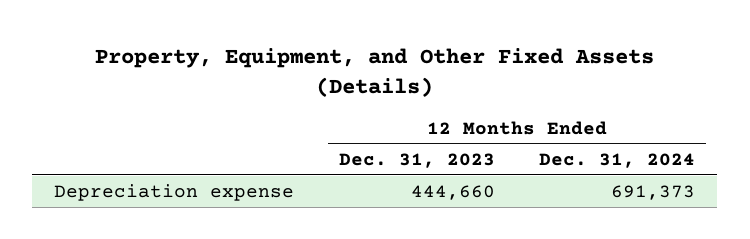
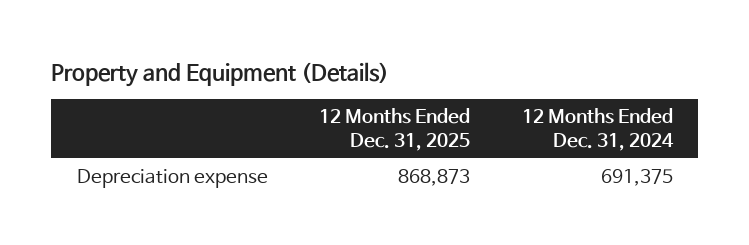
[94,47,654,97] Property, Equipment, and Other Fixed Assets (Details) -> [51,62,390,88] Property and Equipment (Details)
[338,152,495,168] Dec. 31, 2023 -> none
none -> [319,108,471,151] 12 Months Ended Dec. 31, 2025
[611,185,696,201] 691,373 -> [600,169,673,187] 691,375

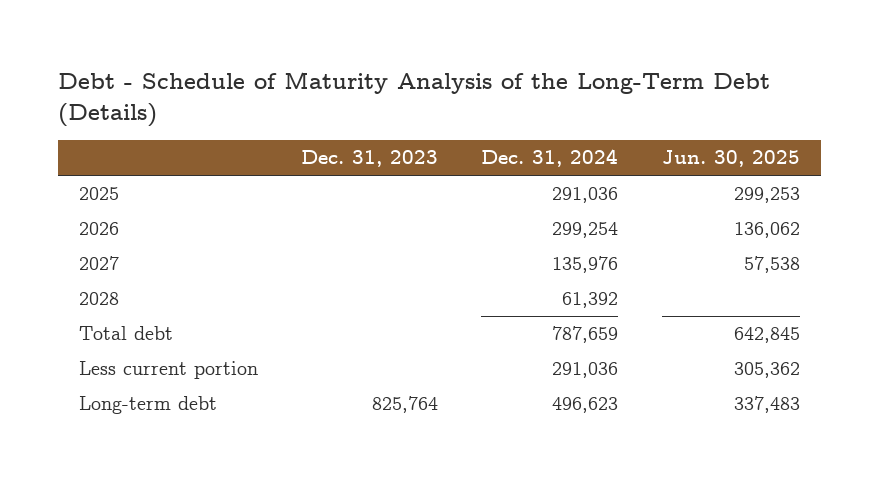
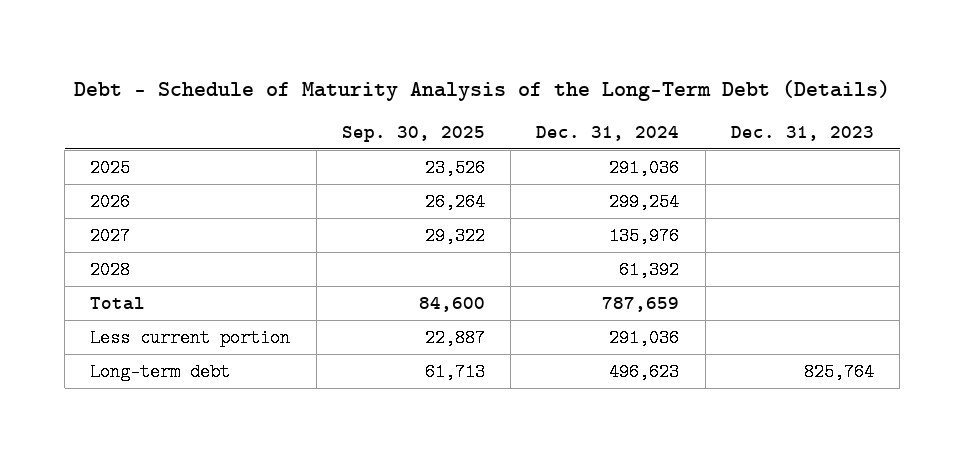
[661,150,800,168] Jun. 30, 2025 -> none
none -> [341,126,485,143] Sep. 30, 2025
[79,326,174,341] Total debt -> [90,296,146,310] Total

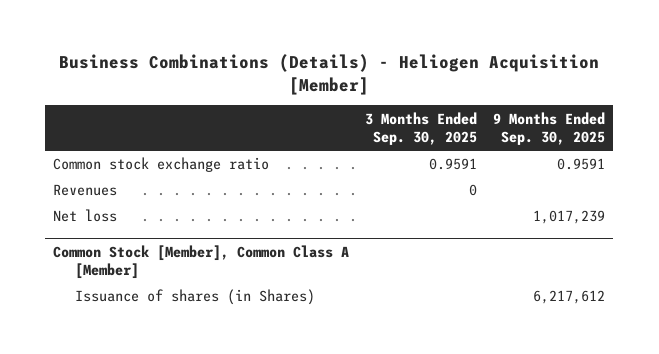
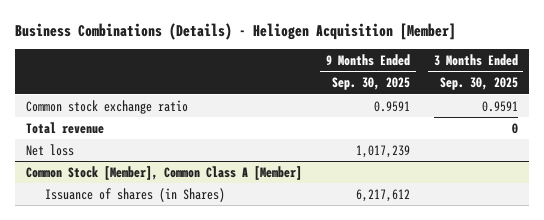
[53,184,118,197] Revenues -> [26,121,105,134] Total revenue

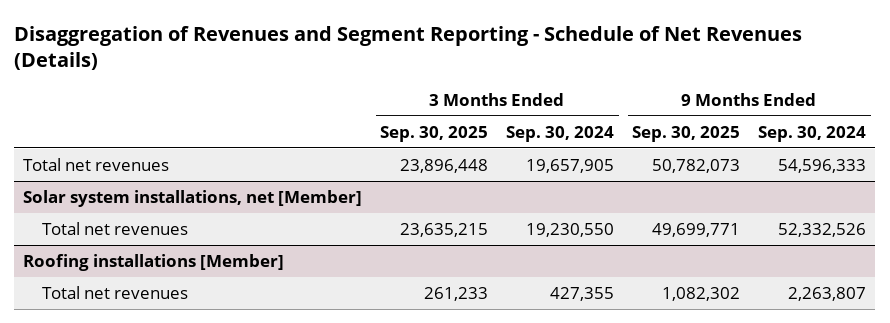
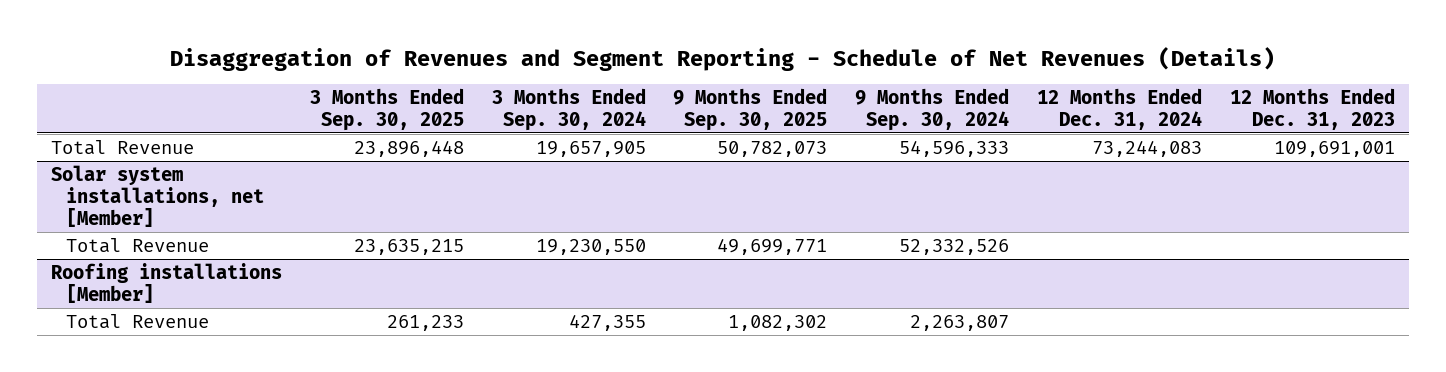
none -> [1037,88,1203,131] 12 Months Ended Dec. 31, 2024
none -> [1229,88,1395,131] 12 Months Ended Dec. 31, 2023
[23,157,170,171] Total net revenues -> [50,139,194,155] Total Revenue
[42,221,189,235] Total net revenues -> [65,237,209,253] Total Revenue
[42,285,189,299] Total net revenues -> [65,313,209,329] Total Revenue

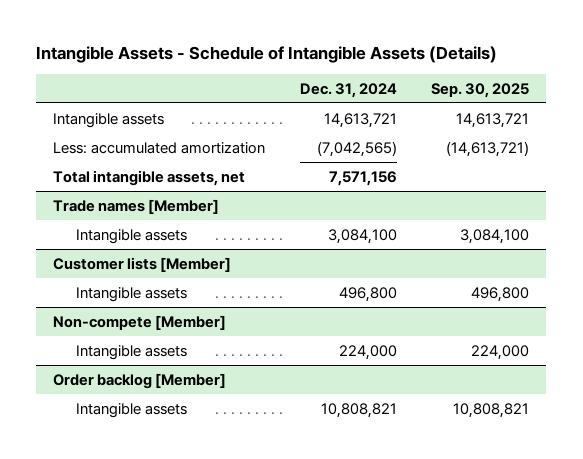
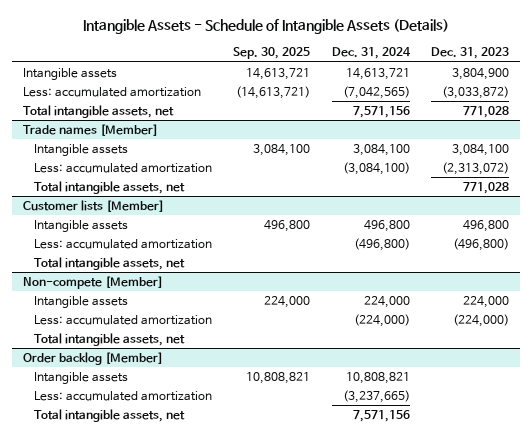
none -> [431,47,510,60] Dec. 31, 2023
none -> [33,162,212,173] Less: accumulated amortization
none -> [33,180,185,194] Total intangible assets, net
none -> [33,238,212,249] Less: accumulated amortization
none -> [33,256,185,270] Total intangible assets, net
none -> [33,314,212,325] Less: accumulated amortization
none -> [33,332,185,346] Total intangible assets, net
none -> [33,390,212,401] Less: accumulated amortization
none -> [33,408,185,422] Total intangible assets, net

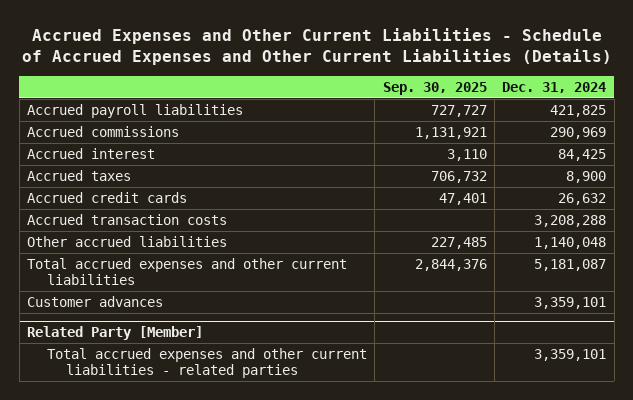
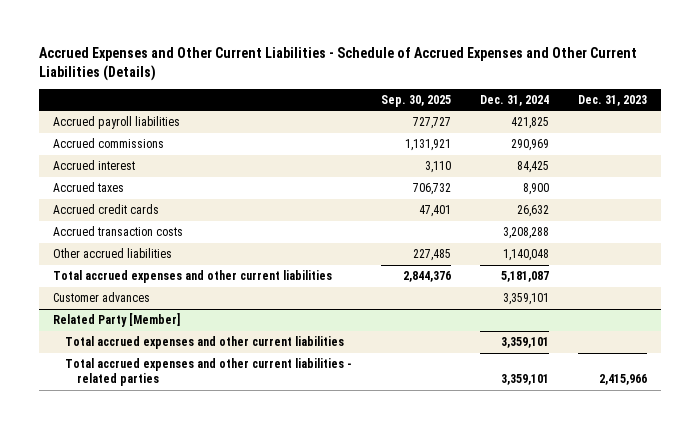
none -> [577,94,647,106] Dec. 31, 2023
none -> [65,336,345,350] Total accrued expenses and other current liabilities

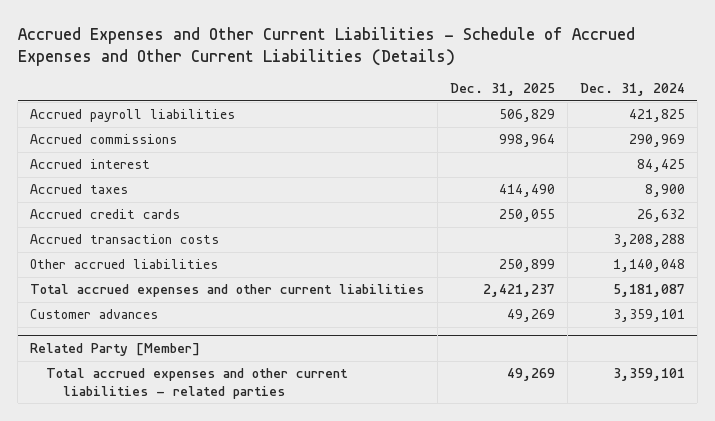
[380,94,451,107] Sep. 30, 2025 -> none
[577,94,647,106] Dec. 31, 2023 -> none
none -> [449,83,555,97] Dec. 31, 2025
[65,336,345,350] Total accrued expenses and other current liabilities -> none

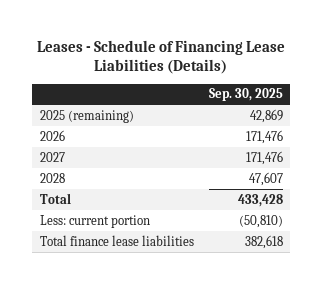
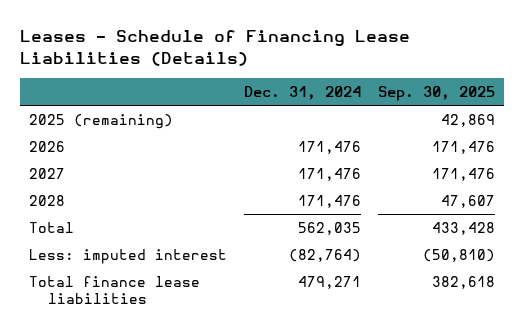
none -> [244,86,362,101] Dec. 31, 2024
[39,214,150,228] Less: current portion -> [28,248,227,264] Less: imputed interest

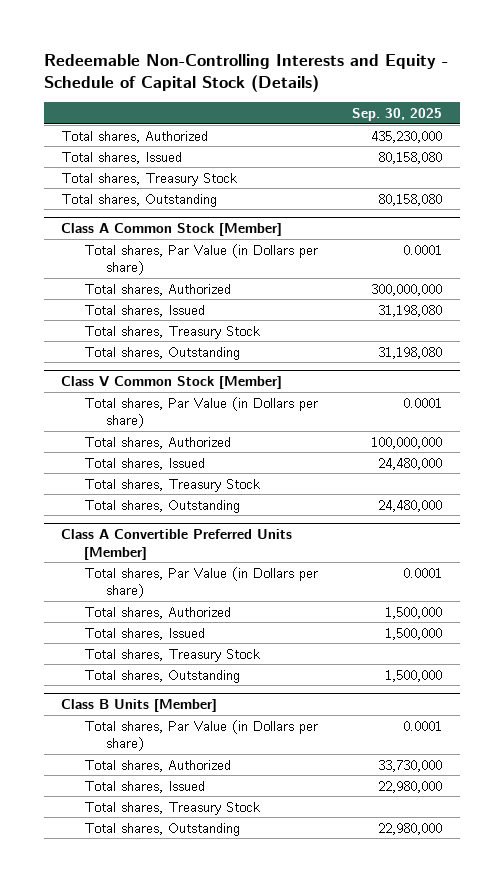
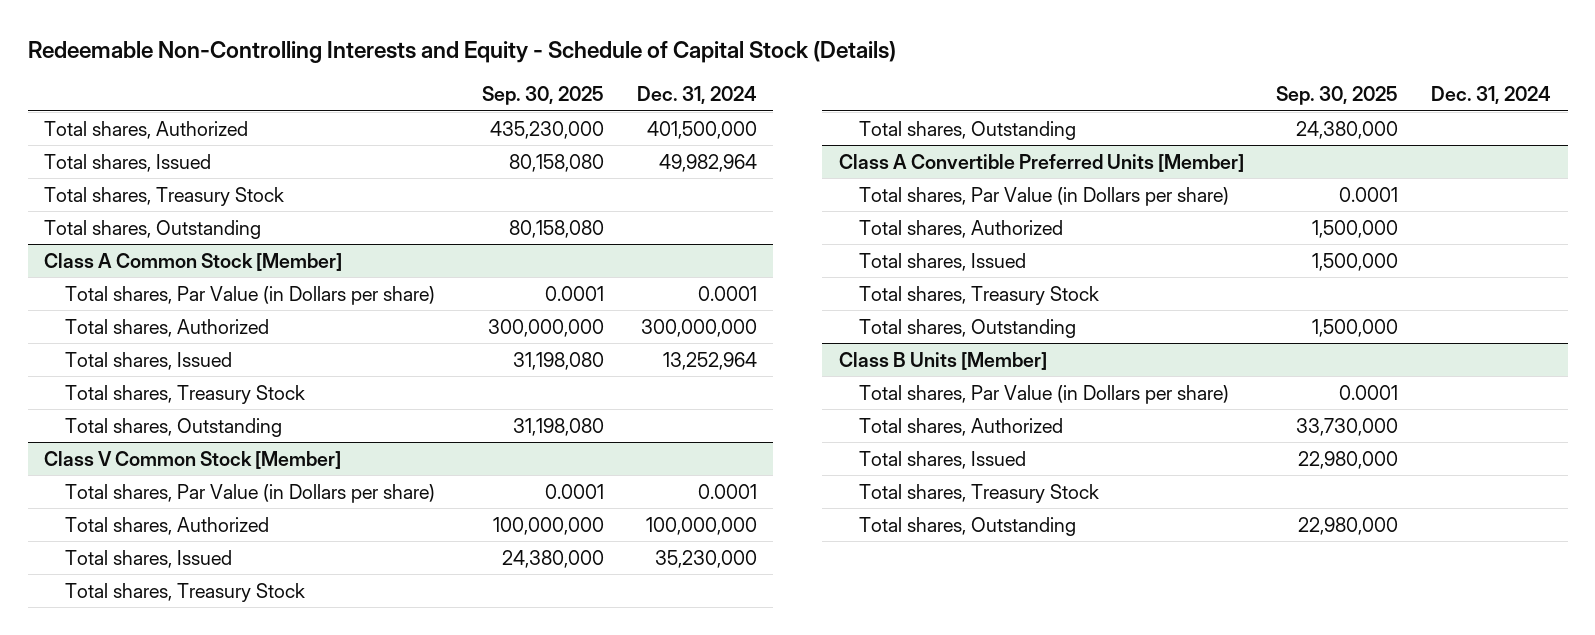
none -> [636,86,757,105] Dec. 31, 2024
[378,457,443,470] 24,480,000 -> [502,549,605,568] 24,380,000
[378,499,443,512] 24,480,000 -> [1296,120,1399,139] 24,380,000

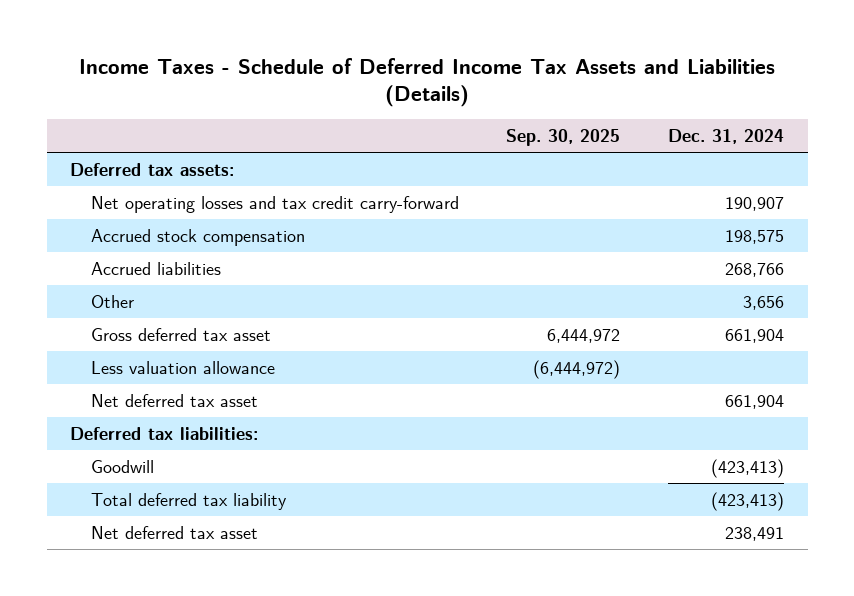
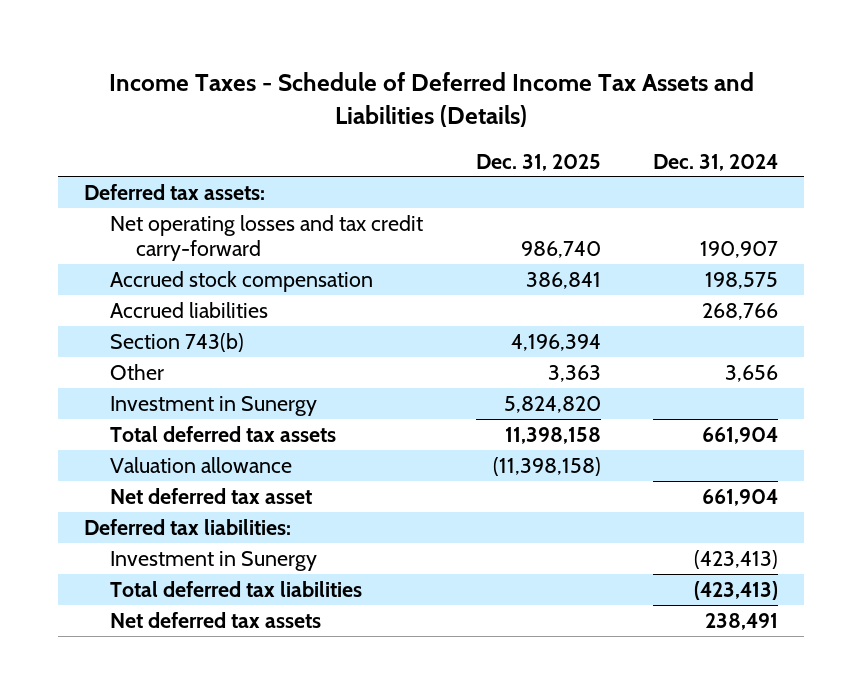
[506,128,621,146] Sep. 30, 2025 -> none
none -> [475,153,601,171] Dec. 31, 2025
none -> [110,332,245,352] Section 743(b)
none -> [110,395,318,416] Investment in Sunergy
[91,327,272,341] Gross deferred tax asset -> [110,425,337,442] Total deferred tax assets
[91,360,276,374] Less valuation allowance -> [110,456,293,473] Valuation allowance
[91,459,155,473] Goodwill -> [110,550,318,571] Investment in Sunergy
[91,492,288,510] Total deferred tax liability -> [110,580,363,597] Total deferred tax liabilities
[91,525,259,539] Net deferred tax asset -> [110,611,322,628] Net deferred tax assets

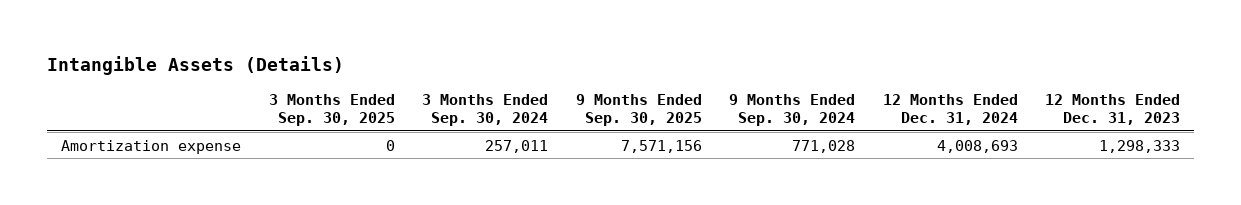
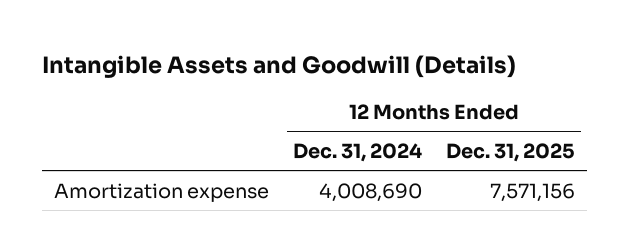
[47,56,345,76] Intangible Assets (Details) -> [42,54,517,78] Intangible Assets and Goodwill (Details)
[268,94,395,126] 3 Months Ended Sep. 30, 2025 -> none
[422,94,549,126] 3 Months Ended Sep. 30, 2024 -> none
[575,94,702,126] 9 Months Ended Sep. 30, 2025 -> none
[729,94,856,126] 9 Months Ended Sep. 30, 2024 -> none
[1045,94,1181,125] 12 Months Ended Dec. 31, 2023 -> none
none -> [446,142,576,162] Dec. 31, 2025
[936,139,1018,153] 4,008,693 -> [319,182,423,202] 4,008,690

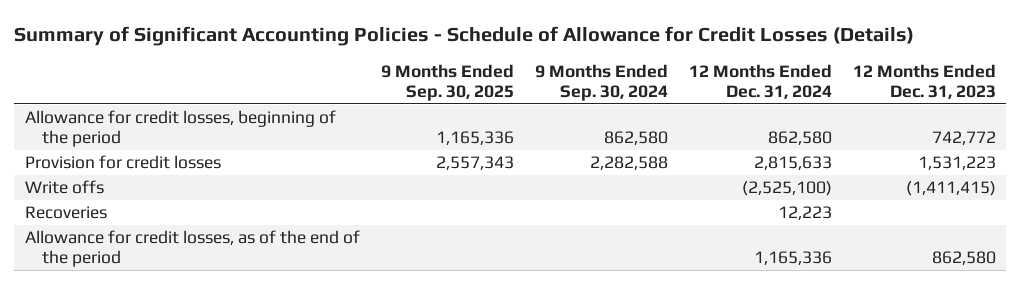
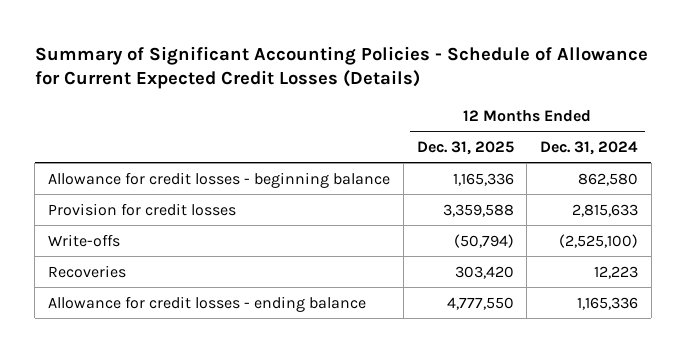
[14,26,915,47] Summary of Significant Accounting Policies - Schedule of Allowance for Credit Losses (Details) -> [34,45,648,90] Summary of Significant Accounting Policies - Schedule of Allowance for Current Expected Credit Losses (Details)
[380,63,514,101] 9 Months Ended Sep. 30, 2025 -> none
[534,63,668,101] 9 Months Ended Sep. 30, 2024 -> none
[852,63,996,99] 12 Months Ended Dec. 31, 2023 -> none
none -> [416,140,514,155] Dec. 31, 2025
[24,109,336,148] Allowance for credit losses, beginning of the period -> [48,171,391,188] Allowance for credit losses - beginning balance
[24,179,104,194] Write offs -> [48,233,121,247] Write-offs
[24,229,360,268] Allowance for credit losses, as of the end of the period -> [48,295,367,312] Allowance for credit losses - ending balance

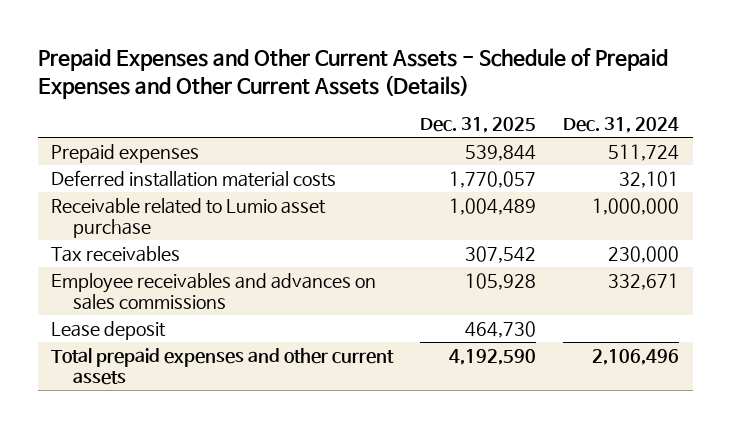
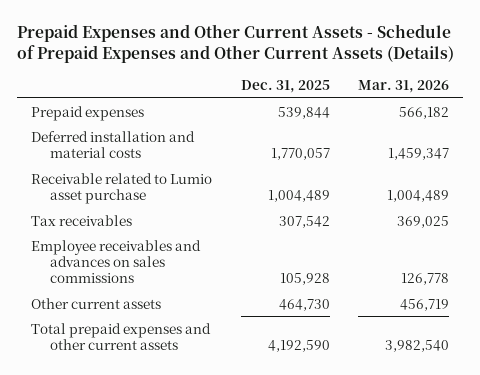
[563,117,680,134] Dec. 31, 2024 -> none
none -> [357,79,449,93] Mar. 31, 2026
[51,169,337,187] Deferred installation material costs -> [31,130,196,158] Deferred installation and material costs
[51,320,167,340] Lease deposit -> [31,297,162,309] Other current assets

